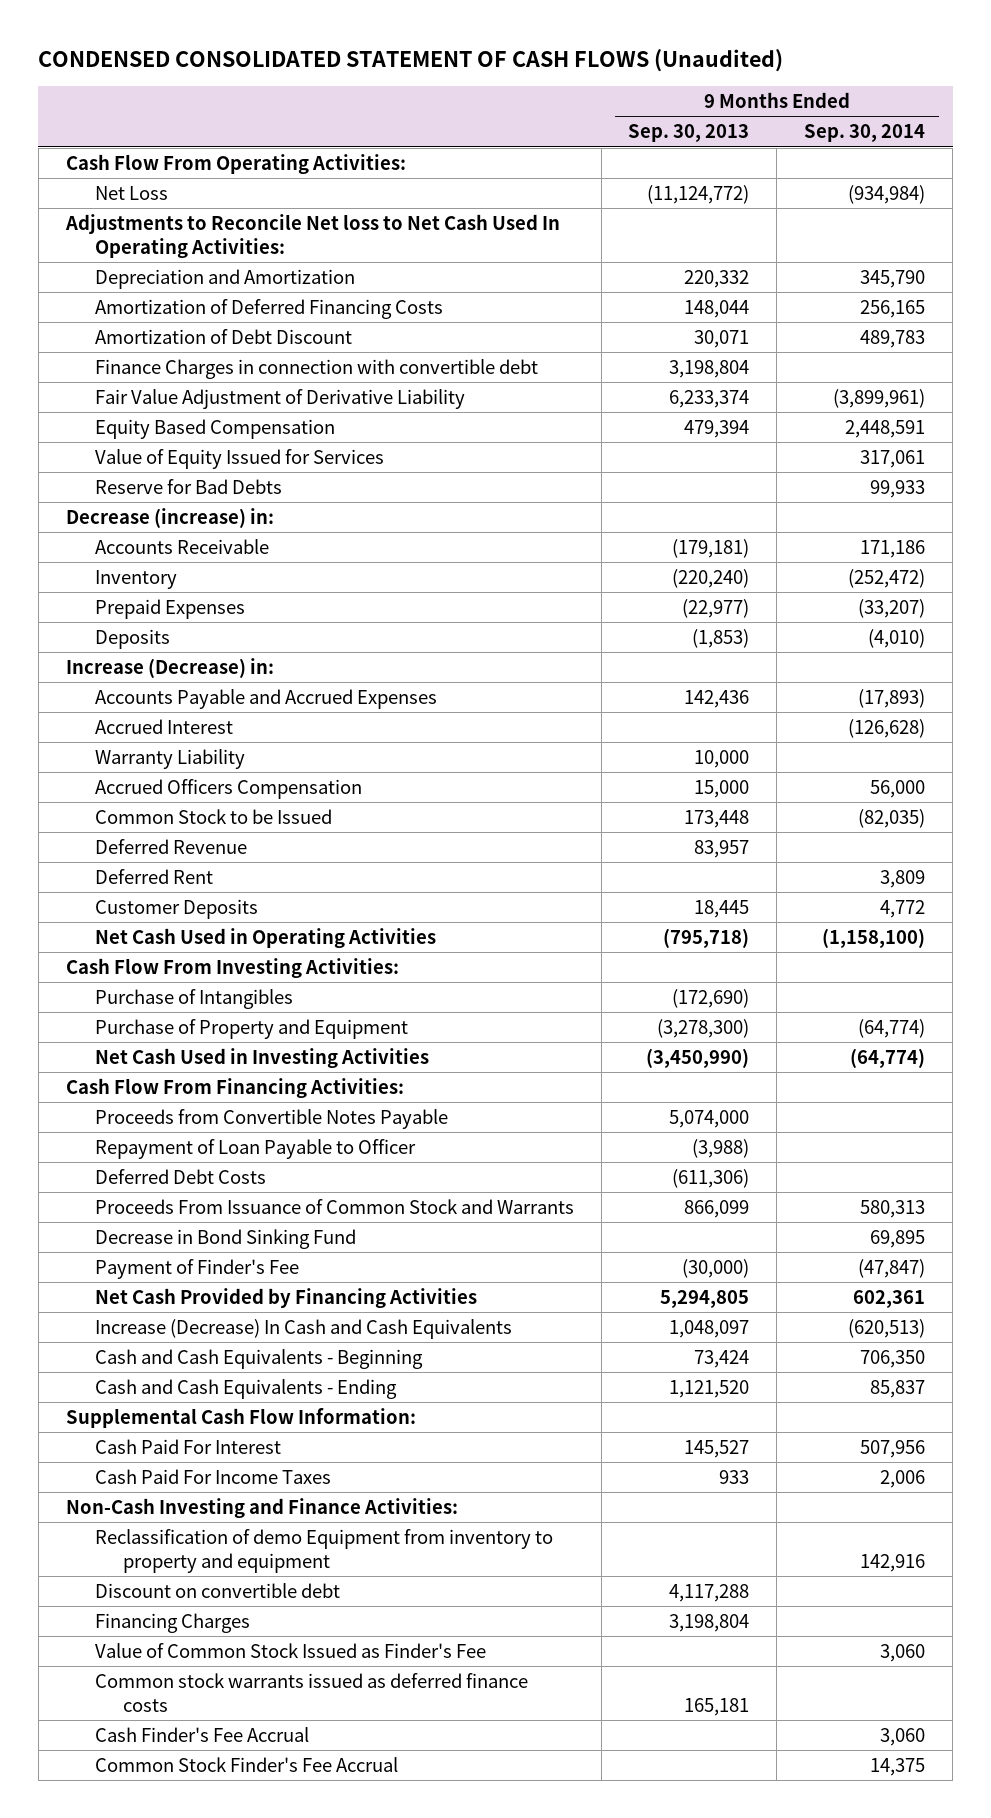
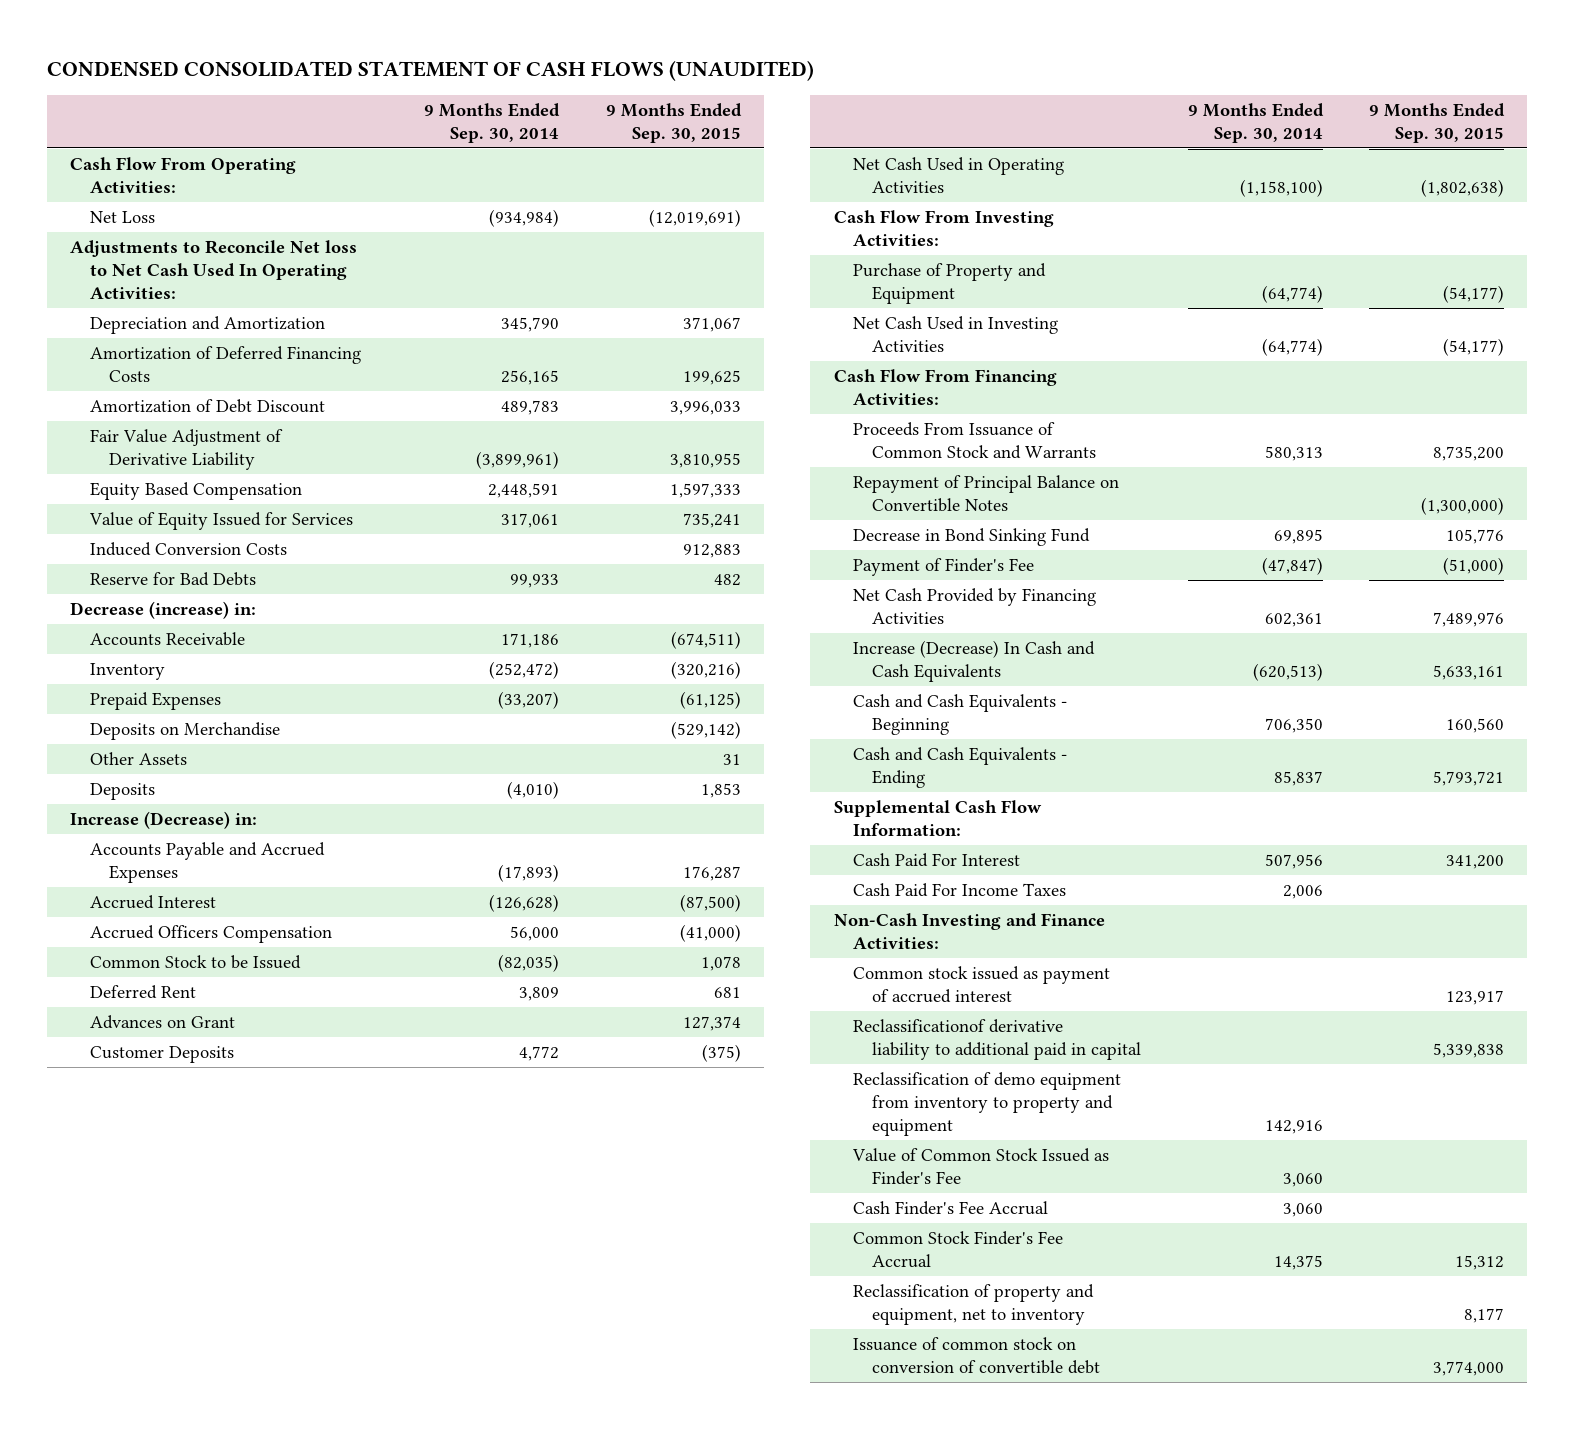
[38,49,784,73] CONDENSED CONSOLIDATED STATEMENT OF CASH FLOWS (Unaudited) -> [47,60,815,82] CONDENSED CONSOLIDATED STATEMENT OF CASH FLOWS (UNAUDITED)
[628,124,750,143] Sep. 30, 2013 -> none
none -> [605,102,742,143] 9 Months Ended Sep. 30, 2015
[94,358,538,379] Finance Charges in connection with convertible debt -> none
none -> [89,542,287,557] Induced Conversion Costs
none -> [89,722,280,741] Deposits on Merchandise
none -> [89,752,187,766] Other Assets
[94,748,245,769] Warranty Liability -> none
[94,838,247,854] Deferred Revenue -> none
none -> [89,1015,235,1030] Advances on Grant
[94,988,293,1009] Purchase of Intangibles -> none
[94,1108,448,1129] Proceeds from Convertible Notes Payable -> none
[94,1138,416,1159] Repayment of Loan Payable to Officer -> none
[94,1168,266,1184] Deferred Debt Costs -> none
none -> [852,475,1119,512] Repayment of Principal Balance on Convertible Notes
[94,1582,340,1598] Discount on convertible debt -> none
[94,1612,250,1633] Financing Charges -> none
none -> [852,966,1110,1003] Common stock issued as payment of accrued interest
none -> [852,1019,1142,1060] Reclassificationof derivative liability to additional paid in capital
[94,1528,553,1573] Reclassification of demo Equipment from inventory to property and equipment -> [852,1072,1121,1136] Reclassification of demo equipment from inventory to property and equipment
[94,1672,528,1712] Common stock warrants issued as deferred finance costs -> none
none -> [852,1284,1094,1325] Reclassification of property and equipment, net to inventory
none -> [852,1337,1101,1374] Issuance of common stock on conversion of convertible debt

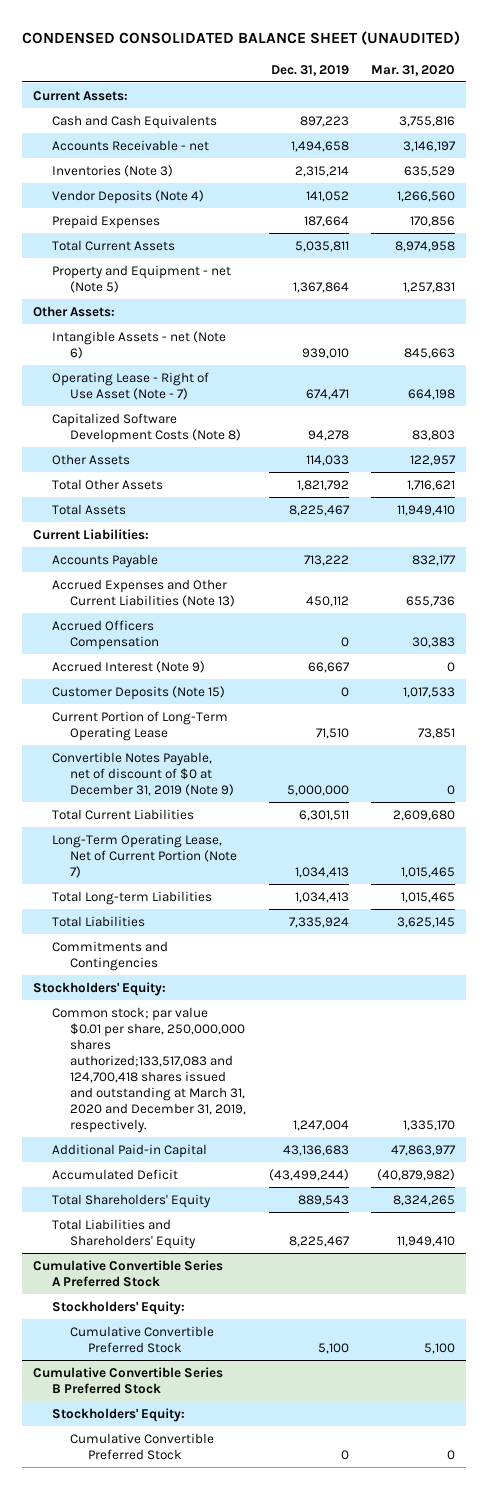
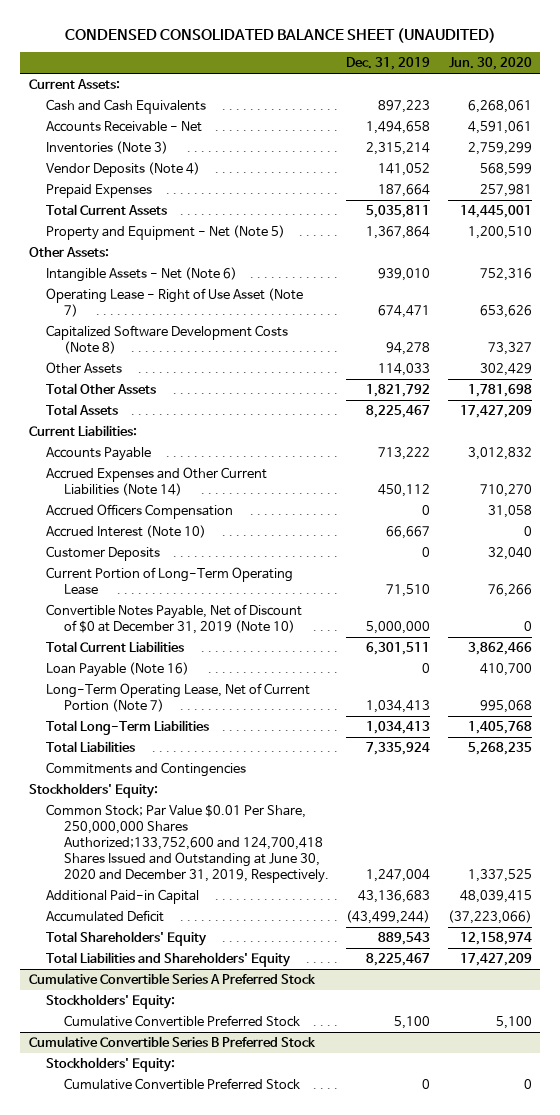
[371,64,456,76] Mar. 31, 2020 -> none
none -> [448,57,532,71] Jun. 30, 2020
[51,139,209,151] Accounts Receivable - net -> [46,121,203,133] Accounts Receivable - Net
[51,264,231,293] Property and Equipment - net (Note 5) -> [46,225,286,241] Property and Equipment - Net (Note 5)
[51,330,226,359] Intangible Assets - net (Note 6) -> [46,267,238,283] Intangible Assets - Net (Note 6)
[51,371,209,400] Operating Lease - Right of Use Asset (Note - 7) -> [46,288,304,318] Operating Lease - Right of Use Asset (Note 7)
[51,578,236,607] Accrued Expenses and Other Current Liabilities (Note 13) -> [46,467,268,497] Accrued Expenses and Other Current Liabilities (Note 14)
[51,660,205,673] Accrued Interest (Note 9) -> [46,525,207,539] Accrued Interest (Note 10)
[51,685,225,700] Customer Deposits (Note 15) -> [46,546,161,562] Customer Deposits
[51,751,235,796] Convertible Notes Payable, net of discount of $0 at December 31, 2019 (Note 9) -> [46,604,303,635] Convertible Notes Payable, Net of Discount of $0 at December 31, 2019 (Note 10)
none -> [46,662,190,678] Loan Payable (Note 16)
[51,890,212,905] Total Long-term Liabilities -> [46,720,210,736] Total Long-Term Liabilities
[51,1006,247,1133] Common stock; par value $0.01 per share, 250,000,000 shares authorized;133,517,083 and 124,700,418 shares issued and outstanding at March 31, 2020 and December 31, 2019, respectively. -> [46,804,329,884] Common Stock; Par Value $0.01 Per Share, 250,000,000 Shares Authorized;133,752,600 and 124,700,418 Shares Issued and Outstanding at June 30, 2020 and December 31, 2019, Respectively.

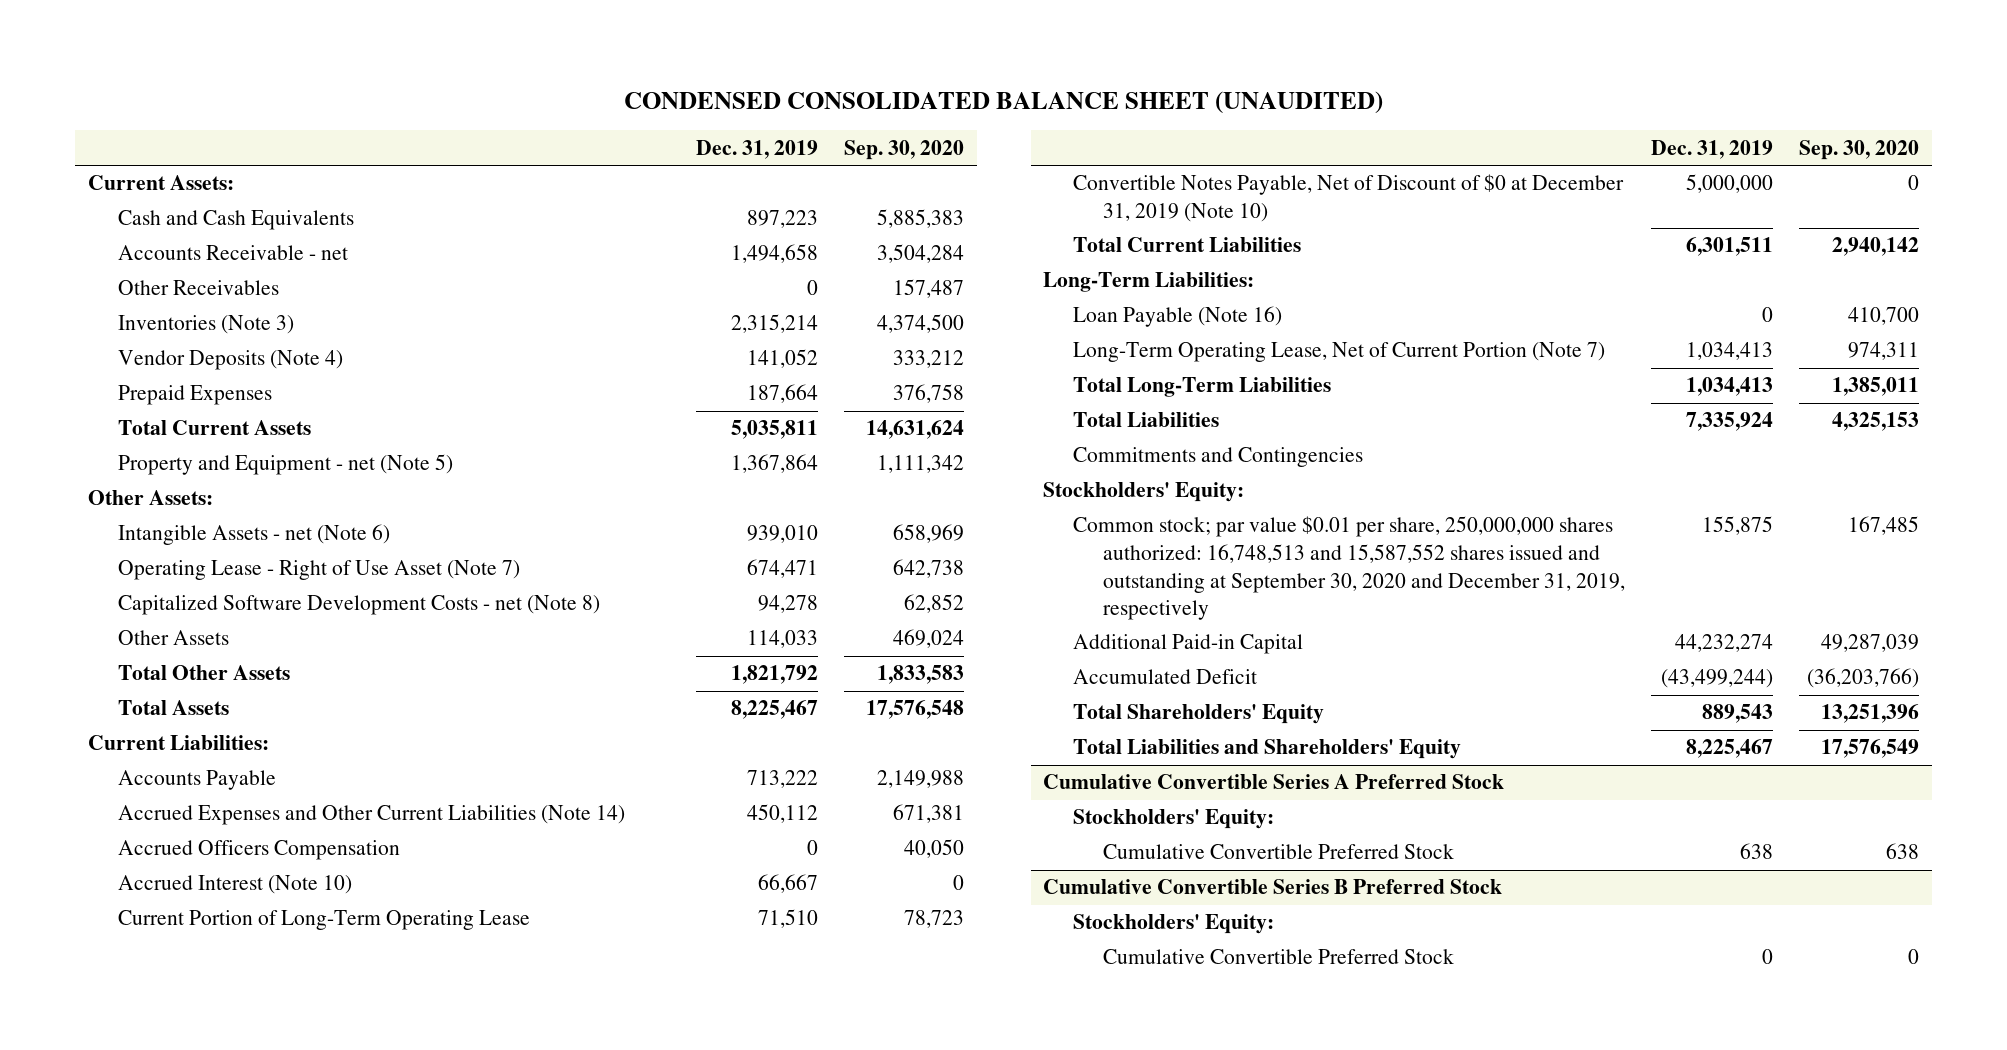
[448,57,532,71] Jun. 30, 2020 -> none
none -> [843,139,964,160] Sep. 30, 2020
[46,121,203,133] Accounts Receivable - Net -> [118,245,349,261] Accounts Receivable - net
none -> [118,280,280,296] Other Receivables
[46,225,286,241] Property and Equipment - Net (Note 5) -> [118,454,454,476] Property and Equipment - net (Note 5)
[46,267,238,283] Intangible Assets - Net (Note 6) -> [118,524,391,546] Intangible Assets - net (Note 6)
[46,325,289,355] Capitalized Software Development Costs (Note 8) -> [118,595,601,616] Capitalized Software Development Costs - net (Note 8)
[46,546,161,562] Customer Deposits -> none
none -> [1043,272,1255,293] Long-Term Liabilities:
[46,804,329,884] Common Stock; Par Value $0.01 Per Share, 250,000,000 Shares Authorized;133,752,600 and 124,700,418 Shares Issued and Outstanding at June 30, 2020 and December 31, 2019, Respectively. -> [1073,516,1626,621] Common stock; par value $0.01 per share, 250,000,000 shares authorized: 16,748,513 and 15,587,552 shares issued and outstanding at September 30, 2020 and December 31, 2019, respectively
[366,869,431,883] 1,247,004 -> [1702,516,1774,536] 155,875
[358,890,431,904] 43,136,683 -> [1675,634,1774,653] 44,232,274
[394,1016,431,1030] 5,100 -> [1740,843,1774,860] 638

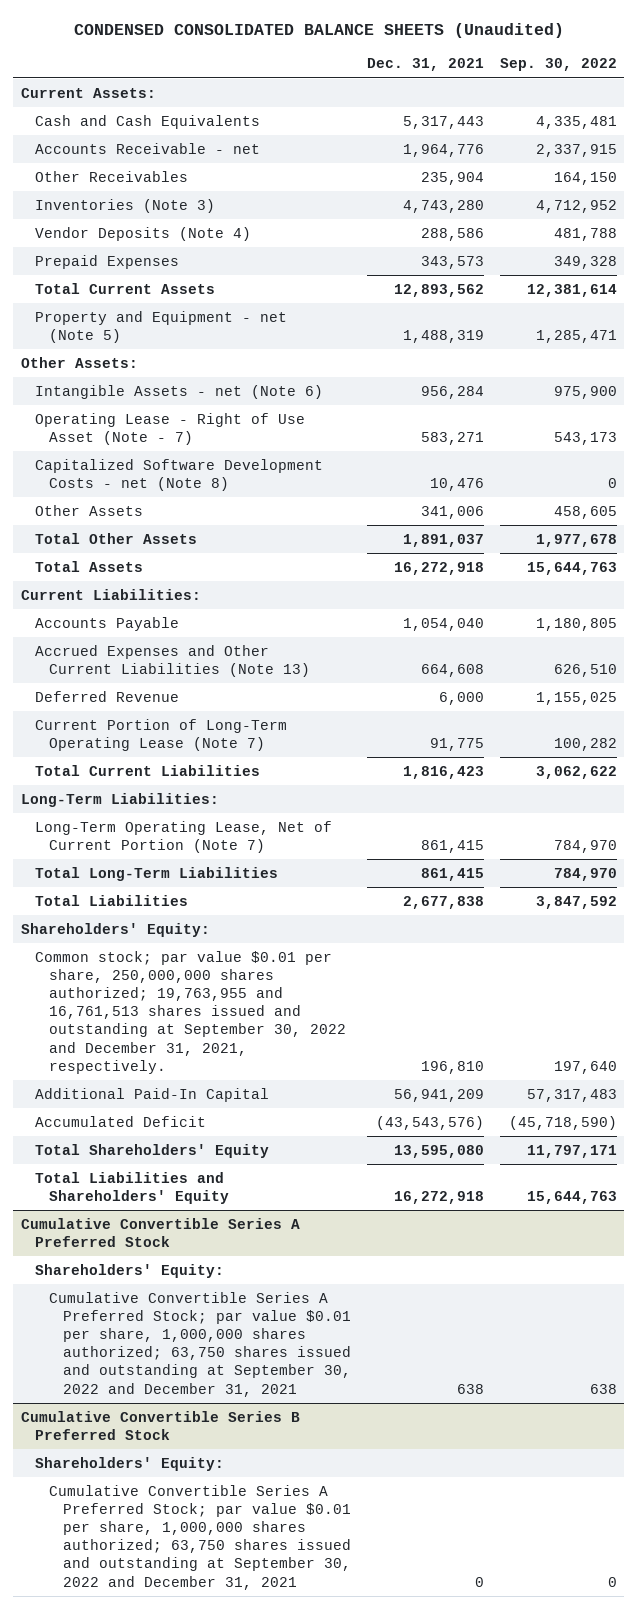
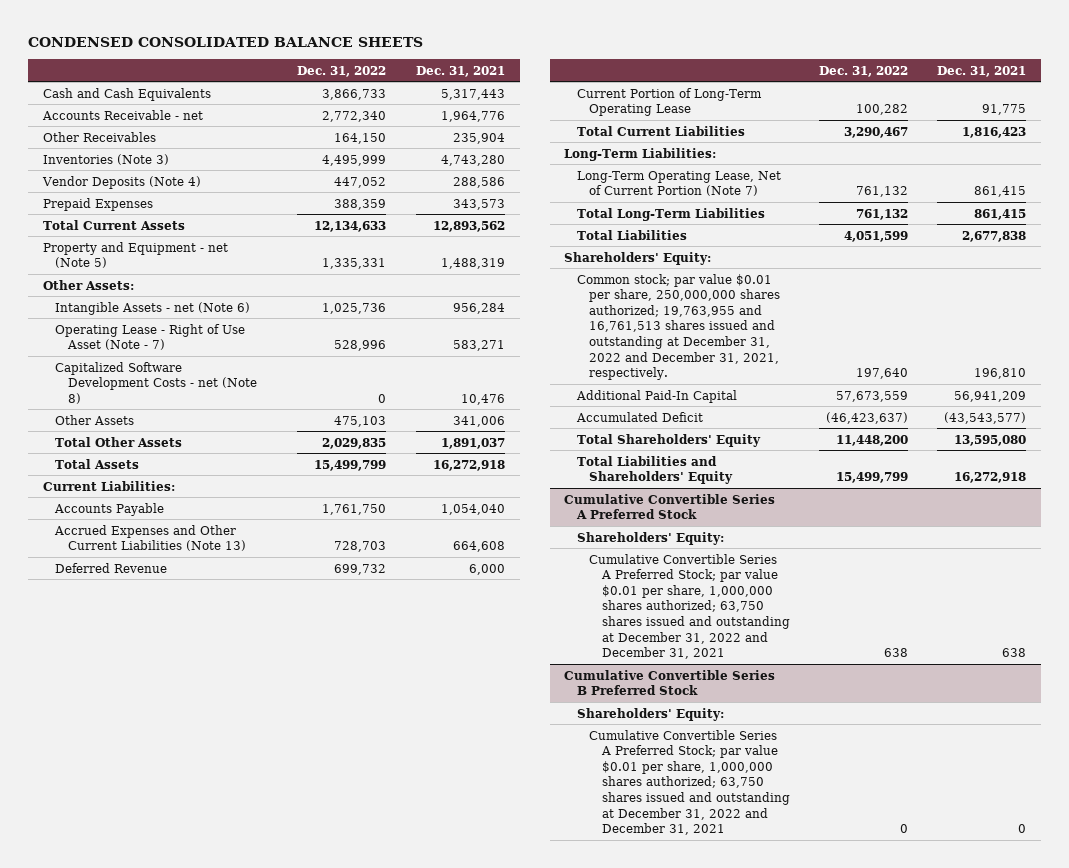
[73,23,564,39] CONDENSED CONSOLIDATED BALANCE SHEETS (Unaudited) -> [28,36,424,47] CONDENSED CONSOLIDATED BALANCE SHEETS
[499,58,617,72] Sep. 30, 2022 -> none
none -> [297,65,387,77] Dec. 31, 2022
[21,87,157,98] Current Assets: -> none
[35,718,288,751] Current Portion of Long-Term Operating Lease (Note 7) -> [576,87,762,117] Current Portion of Long-Term Operating Lease
[35,950,347,1074] Common stock; par value $0.01 per share, 250,000,000 shares authorized; 19,763,955 and 16,761,513 shares issued and outstanding at September 30, 2022 and December 31, 2021, respectively. -> [576,273,781,381] Common stock; par value $0.01 per share, 250,000,000 shares authorized; 19,763,955 and 16,761,513 shares issued and outstanding at December 31, 2022 and December 31, 2021, respectively.
[375,1115,484,1130] (43,543,576) -> [944,411,1027,424] (43,543,577)
[49,1291,352,1397] Cumulative Convertible Series A Preferred Stock; par value $0.01 per share, 1,000,000 shares authorized; 63,750 shares issued and outstanding at September 30, 2022 and December 31, 2021 -> [589,553,790,660] Cumulative Convertible Series A Preferred Stock; par value $0.01 per share, 1,000,000 shares authorized; 63,750 shares issued and outstanding at December 31, 2022 and December 31, 2021
[49,1484,352,1590] Cumulative Convertible Series A Preferred Stock; par value $0.01 per share, 1,000,000 shares authorized; 63,750 shares issued and outstanding at September 30, 2022 and December 31, 2021 -> [589,729,790,836] Cumulative Convertible Series A Preferred Stock; par value $0.01 per share, 1,000,000 shares authorized; 63,750 shares issued and outstanding at December 31, 2022 and December 31, 2021

